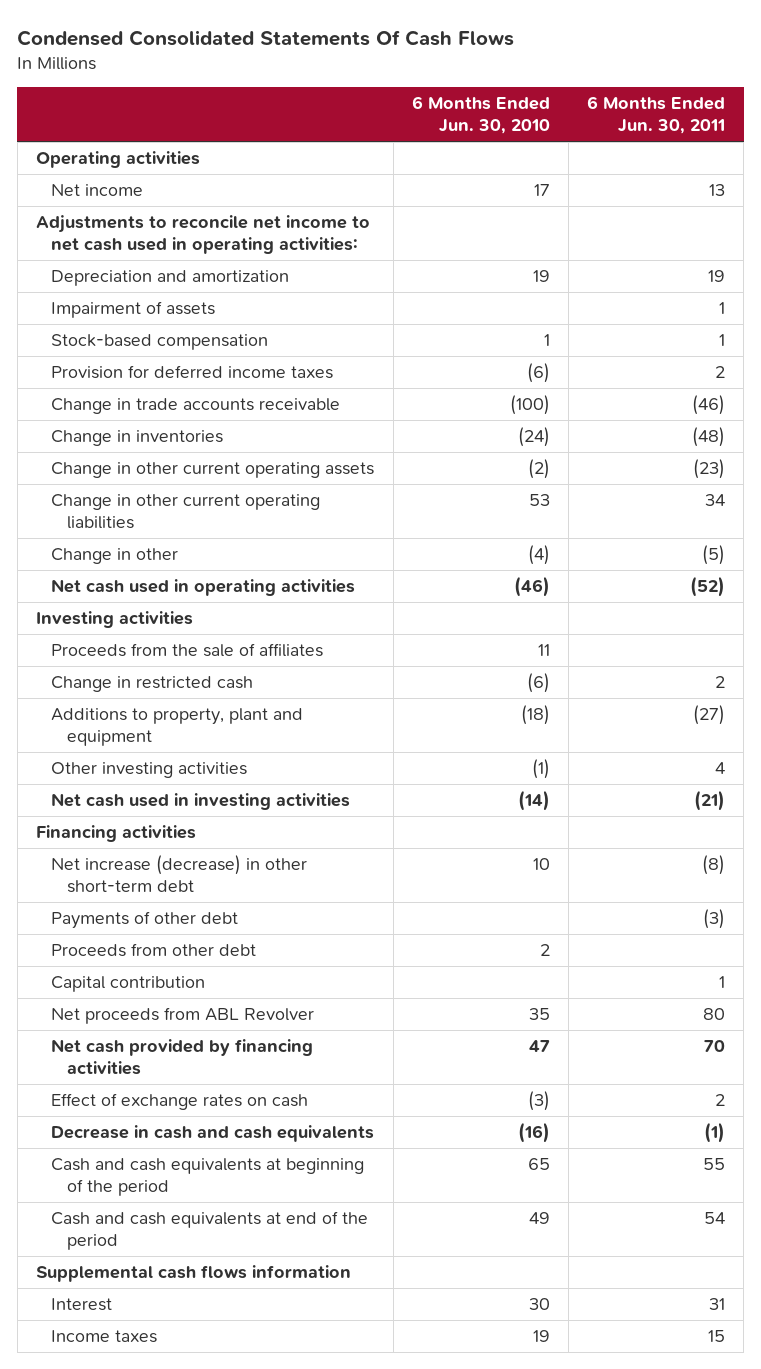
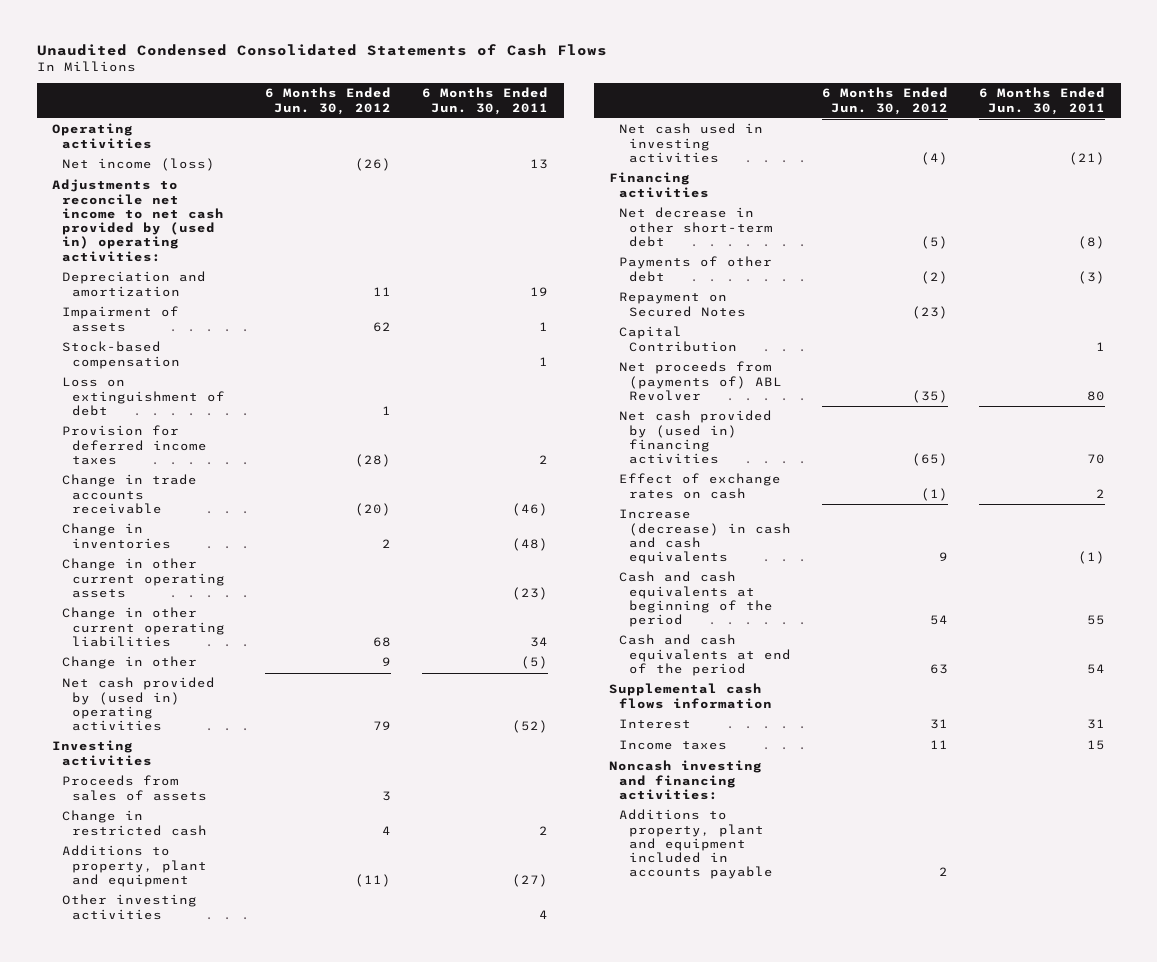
[17,29,515,46] Condensed Consolidated Statements Of Cash Flows -> [36,43,607,56] Unaudited Condensed Consolidated Statements of Cash Flows
[411,96,550,135] 6 Months Ended Jun. 30, 2010 -> none
none -> [265,87,392,115] 6 Months Ended Jun. 30, 2012
[51,184,144,197] Net income -> [62,158,216,172] Net income (loss)
[35,215,370,254] Adjustments to reconcile net income to net cash used in operating activities: -> [52,179,225,262] Adjustments to reconcile net income to net cash provided by (used in) operating activities:
none -> [62,377,226,416] Loss on extinguishment of debt
[51,579,356,597] Net cash used in operating activities -> [62,677,216,732] Net cash provided by (used in) operating activities
[51,643,324,658] Proceeds from the sale of affiliates -> none
none -> [62,775,208,801] Proceeds from sales of assets
[51,855,308,893] Net increase (decrease) in other short-term debt -> [619,207,774,247] Net decrease in other short-term debt
[51,943,257,958] Proceeds from other debt -> none
none -> [619,292,747,317] Repayment on Secured Notes
[51,976,206,993] Capital contribution -> [619,326,738,352] Capital Contribution
[51,1007,315,1025] Net proceeds from ABL Revolver -> [619,361,783,401] Net proceeds from (payments of) ABL Revolver
[51,1039,314,1075] Net cash provided by financing activities -> [619,410,773,465] Net cash provided by (used in) financing activities
[51,1125,375,1143] Decrease in cash and cash equivalents -> [619,509,792,565] Increase (decrease) in cash and cash equivalents
none -> [609,760,763,800] Noncash investing and financing activities:
none -> [619,809,774,880] Additions to property, plant and equipment included in accounts payable

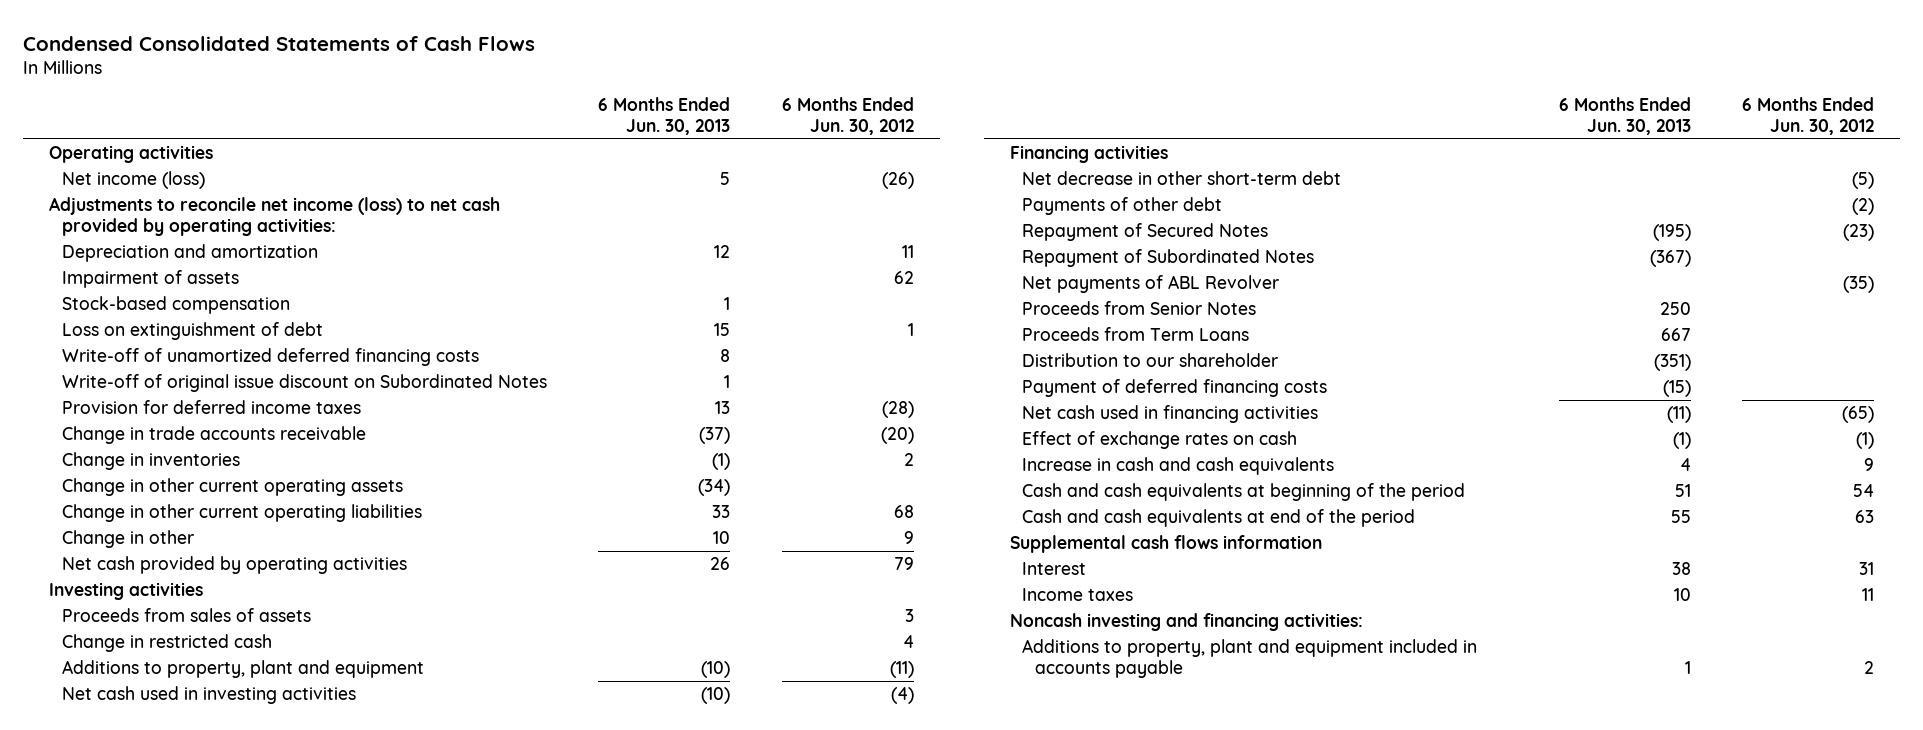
[36,43,607,56] Unaudited Condensed Consolidated Statements of Cash Flows -> [23,35,536,51] Condensed Consolidated Statements of Cash Flows
[422,87,549,115] 6 Months Ended Jun. 30, 2011 -> none
none -> [598,97,731,136] 6 Months Ended Jun. 30, 2013
[52,179,225,262] Adjustments to reconcile net income to net cash provided by (used in) operating activities: -> [48,197,500,236] Adjustments to reconcile net income (loss) to net cash provided by operating activities:
none -> [61,348,479,367] Write-off of unamortized deferred financing costs
none -> [61,374,547,393] Write-off of original issue discount on Subordinated Notes
[62,677,216,732] Net cash provided by (used in) operating activities -> [61,556,407,575] Net cash provided by operating activities
[62,894,198,920] Other investing activities -> none
[619,326,738,352] Capital Contribution -> none
[619,292,747,317] Repayment on Secured Notes -> [1022,223,1269,242] Repayment of Secured Notes
none -> [1022,249,1315,268] Repayment of Subordinated Notes
[619,361,783,401] Net proceeds from (payments of) ABL Revolver -> [1022,275,1280,294] Net payments of ABL Revolver
none -> [1022,301,1257,316] Proceeds from Senior Notes
none -> [1022,327,1250,342] Proceeds from Term Loans
none -> [1022,353,1279,368] Distribution to our shareholder
none -> [1022,379,1328,398] Payment of deferred financing costs
[619,410,773,465] Net cash provided by (used in) financing activities -> [1022,405,1319,424] Net cash used in financing activities
[619,509,792,565] Increase (decrease) in cash and cash equivalents -> [1022,457,1335,476] Increase in cash and cash equivalents

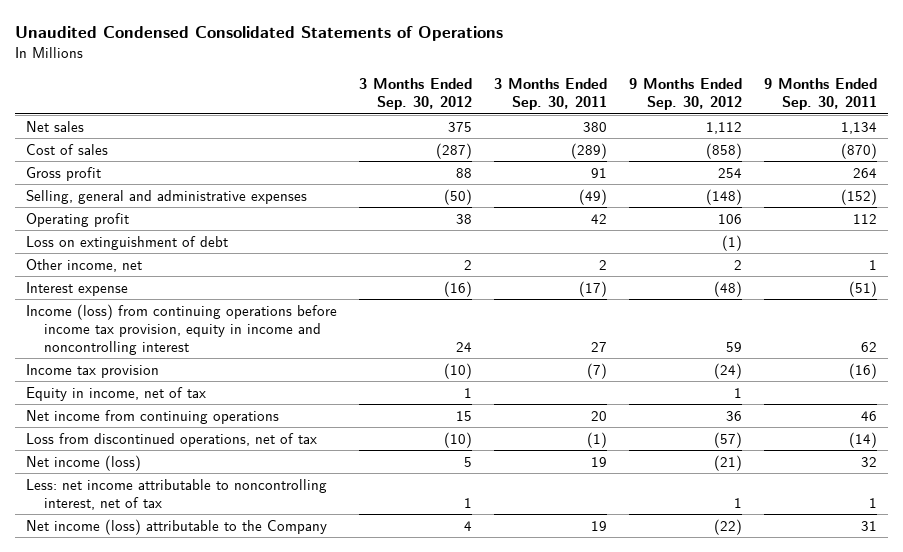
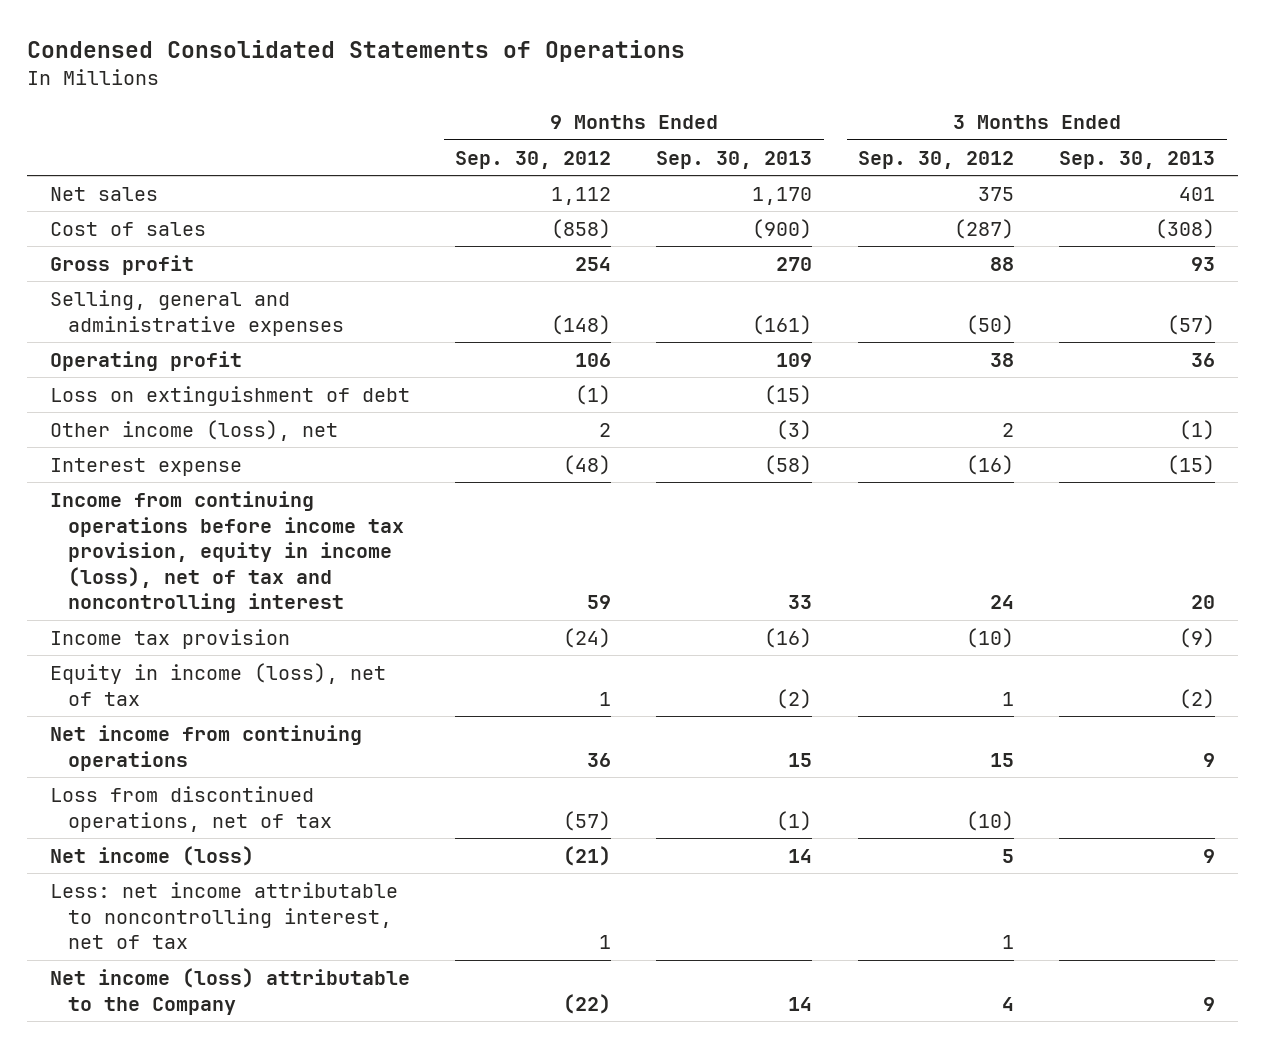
[14,25,503,41] Unaudited Condensed Consolidated Statements of Operations -> [27,39,686,62] Condensed Consolidated Statements of Operations
[493,78,607,111] 3 Months Ended Sep. 30, 2011 -> none
[763,78,877,111] 9 Months Ended Sep. 30, 2011 -> none
none -> [656,150,813,169] Sep. 30, 2013
none -> [1059,150,1216,169] Sep. 30, 2013
[25,258,142,272] Other income, net -> [49,419,338,441] Other income (loss), net
[25,303,337,355] Income (loss) from continuing operations before income tax provision, equity in income and noncontrolling interest -> [49,490,404,614] Income from continuing operations before income tax provision, equity in income (loss), net of tax and noncontrolling interest
[25,386,206,401] Equity in income, net of tax -> [49,662,386,706] Equity in income (loss), net of tax

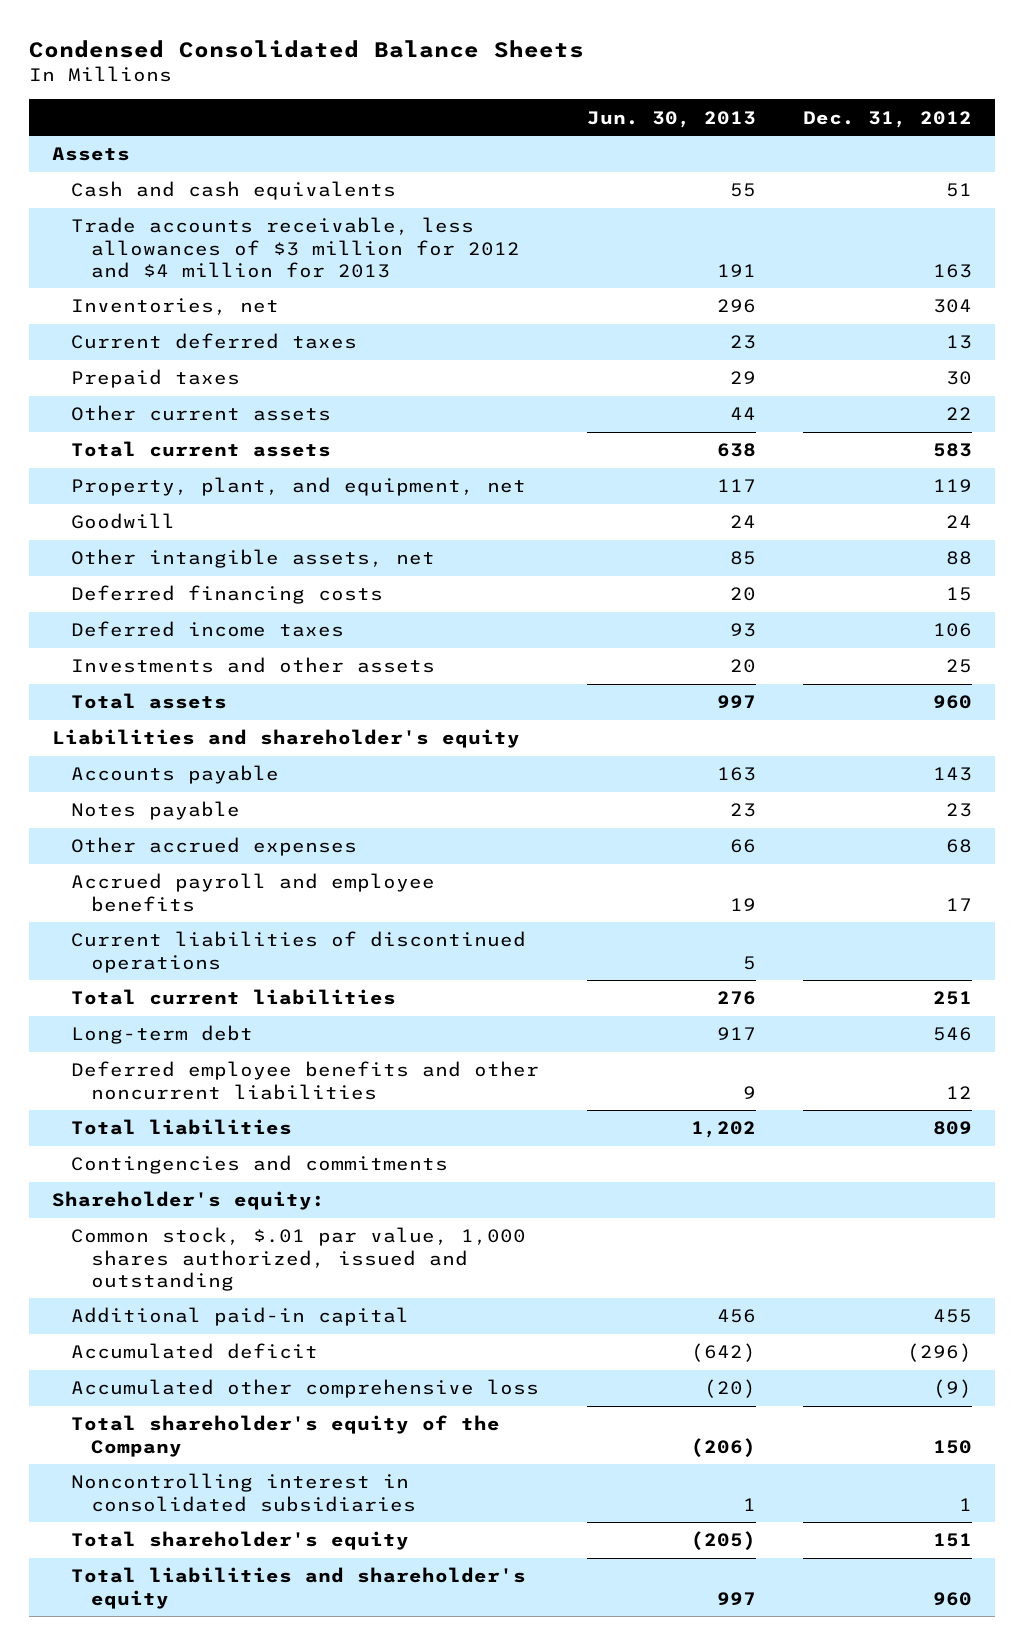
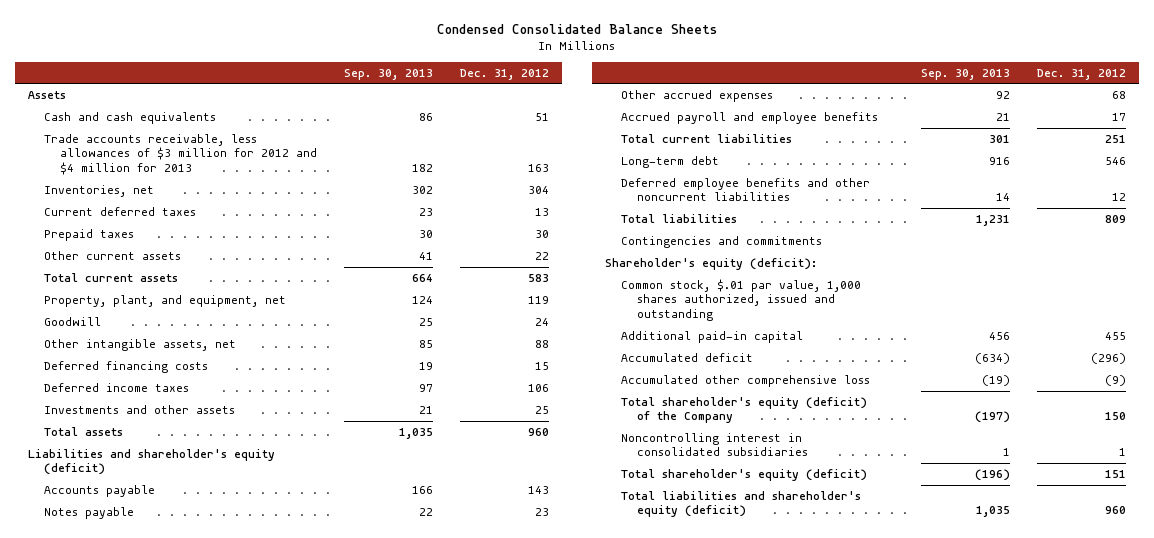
[586,110,756,128] Jun. 30, 2013 -> none
none -> [344,68,434,80] Sep. 30, 2013
[52,729,521,749] Liabilities and shareholder's equity -> [28,448,276,476] Liabilities and shareholder's equity (deficit)
[71,931,527,973] Current liabilities of discontinued operations -> none
[52,1191,326,1211] Shareholder's equity: -> [605,257,818,270] Shareholder's equity (deficit):
[71,1415,501,1457] Total shareholder's equity of the Company -> [621,396,868,424] Total shareholder's equity (deficit) of the Company
[71,1531,410,1551] Total shareholder's equity -> [621,468,868,481] Total shareholder's equity (deficit)
[71,1567,527,1609] Total liabilities and shareholder's equity -> [621,490,862,518] Total liabilities and shareholder's equity (deficit)

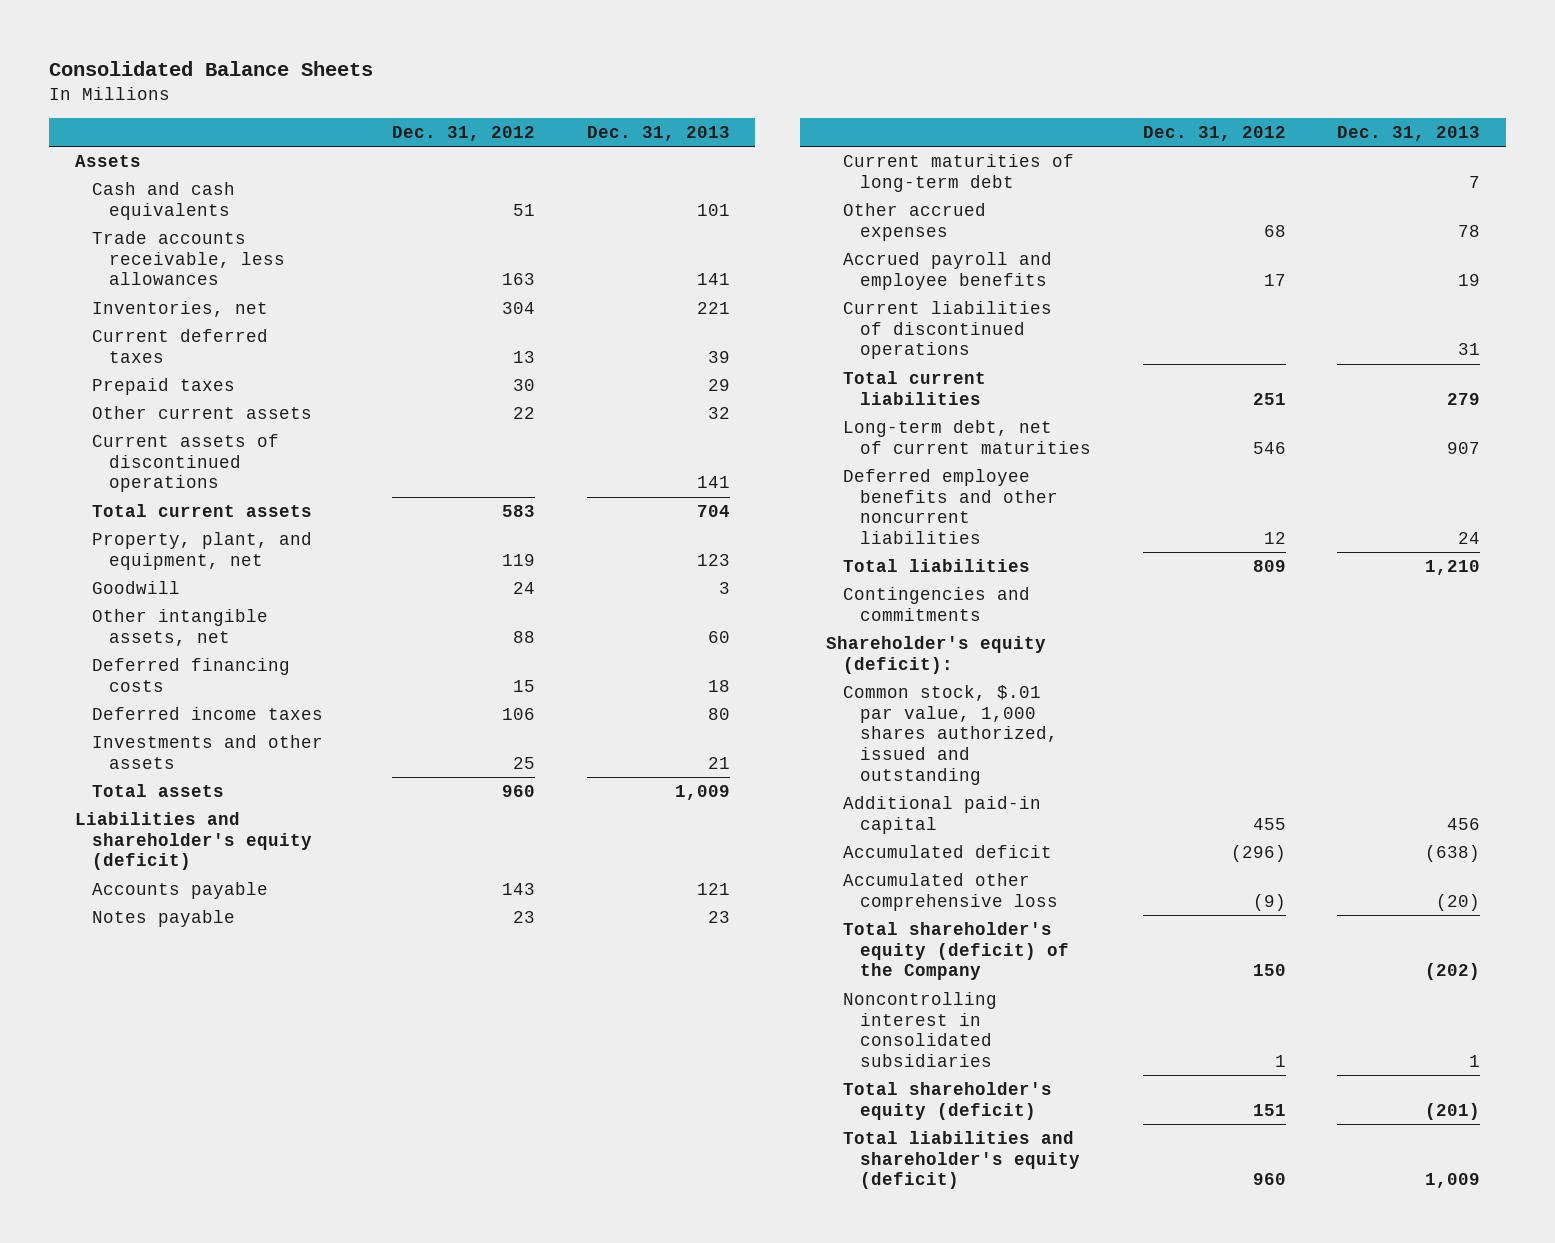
[437,23,718,34] Condensed Consolidated Balance Sheets -> [48,61,373,77] Consolidated Balance Sheets
[344,68,434,80] Sep. 30, 2013 -> none
none -> [586,125,730,141] Dec. 31, 2013
[44,133,318,175] Trade accounts receivable, less allowances of $3 million for 2012 and $4 million for 2013 -> [91,230,286,286] Trade accounts receivable, less allowances
none -> [91,433,279,493] Current assets of discontinued operations
none -> [842,153,1074,192] Current maturities of long-term debt
none -> [842,300,1052,360] Current liabilities of discontinued operations
[621,155,720,168] Long-term debt -> [842,419,1091,454] Long-term debt, net of current maturities

